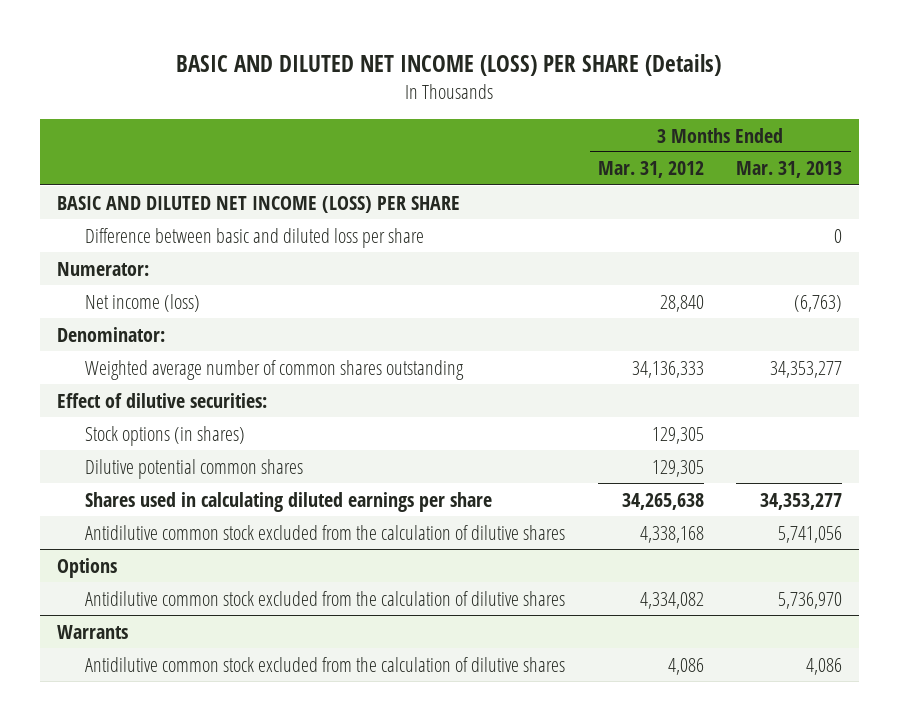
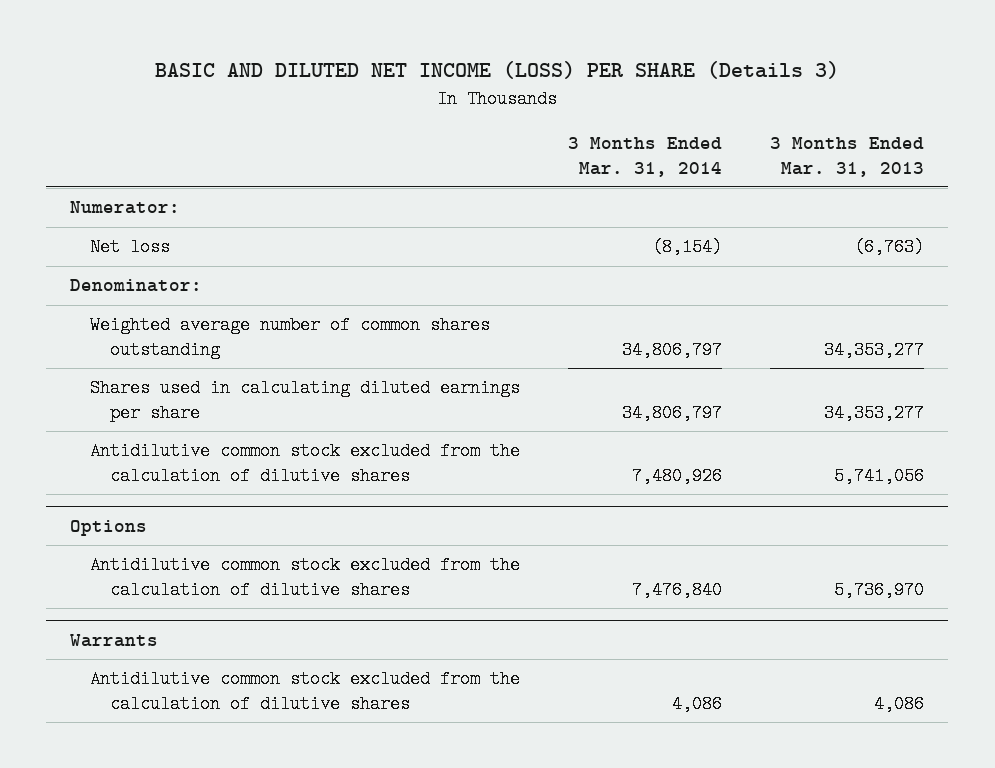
[176,53,722,76] BASIC AND DILUTED NET INCOME (LOSS) PER SHARE (Details) -> [155,61,840,80] BASIC AND DILUTED NET INCOME (LOSS) PER SHARE (Details 3)
[597,161,704,179] Mar. 31, 2012 -> none
none -> [568,136,723,177] 3 Months Ended Mar. 31, 2014
[56,195,460,213] BASIC AND DILUTED NET INCOME (LOSS) PER SHARE -> none
[85,227,425,248] Difference between basic and diluted loss per share -> none
[85,293,201,312] Net income (loss) -> [90,238,171,257] Net loss
[56,392,267,408] Effect of dilutive securities: -> none
[85,425,246,446] Stock options (in shares) -> none
[85,458,304,479] Dilutive potential common shares -> none

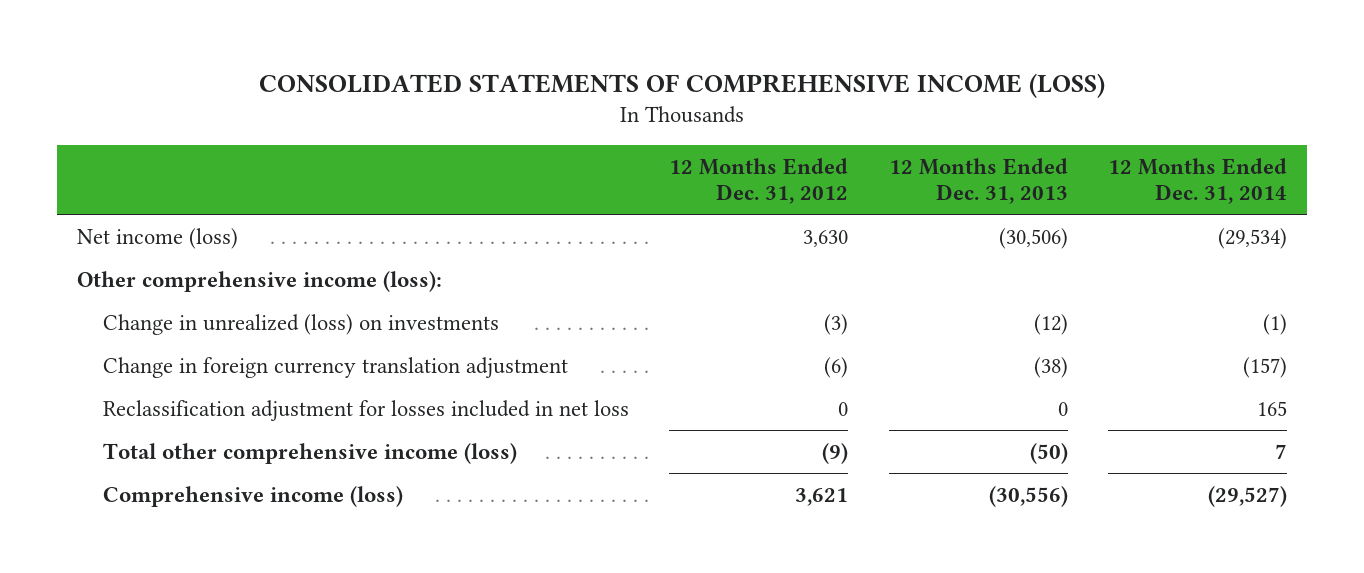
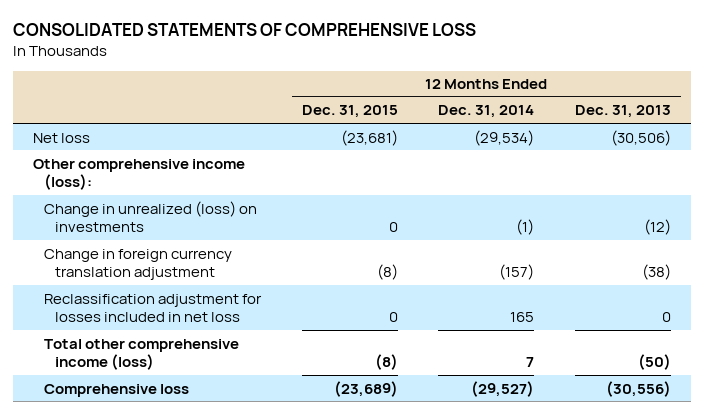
[258,72,1105,98] CONSOLIDATED STATEMENTS OF COMPREHENSIVE INCOME (LOSS) -> [12,22,476,36] CONSOLIDATED STATEMENTS OF COMPREHENSIVE LOSS
[669,157,849,205] 12 Months Ended Dec. 31, 2012 -> none
none -> [301,105,398,119] Dec. 31, 2015
[76,227,238,249] Net income (loss) -> [33,132,91,143] Net loss
[103,485,404,507] Comprehensive income (loss) -> [44,383,190,397] Comprehensive loss

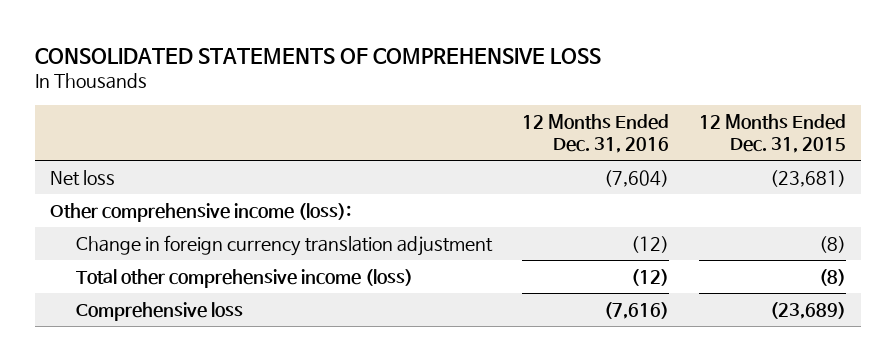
[438,105,535,119] Dec. 31, 2014 -> none
[575,105,672,119] Dec. 31, 2013 -> none
none -> [522,114,670,153] 12 Months Ended Dec. 31, 2016
[44,200,258,232] Change in unrealized (loss) on investments -> none
[44,293,263,322] Reclassification adjustment for losses included in net loss -> none

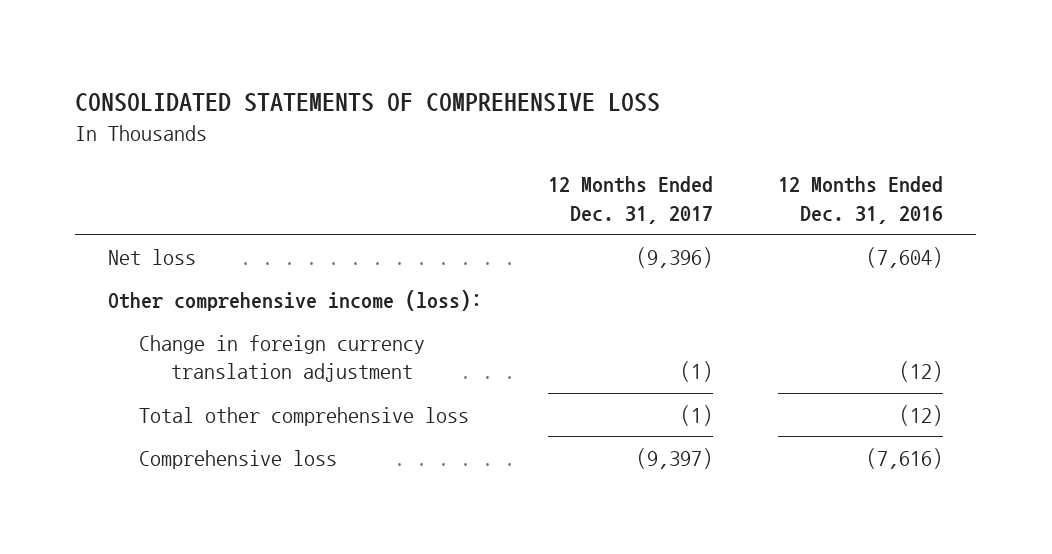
[699,114,847,153] 12 Months Ended Dec. 31, 2015 -> none
none -> [547,175,713,224] 12 Months Ended Dec. 31, 2017
[75,269,413,289] Total other comprehensive income (loss) -> [139,406,470,426] Total other comprehensive loss

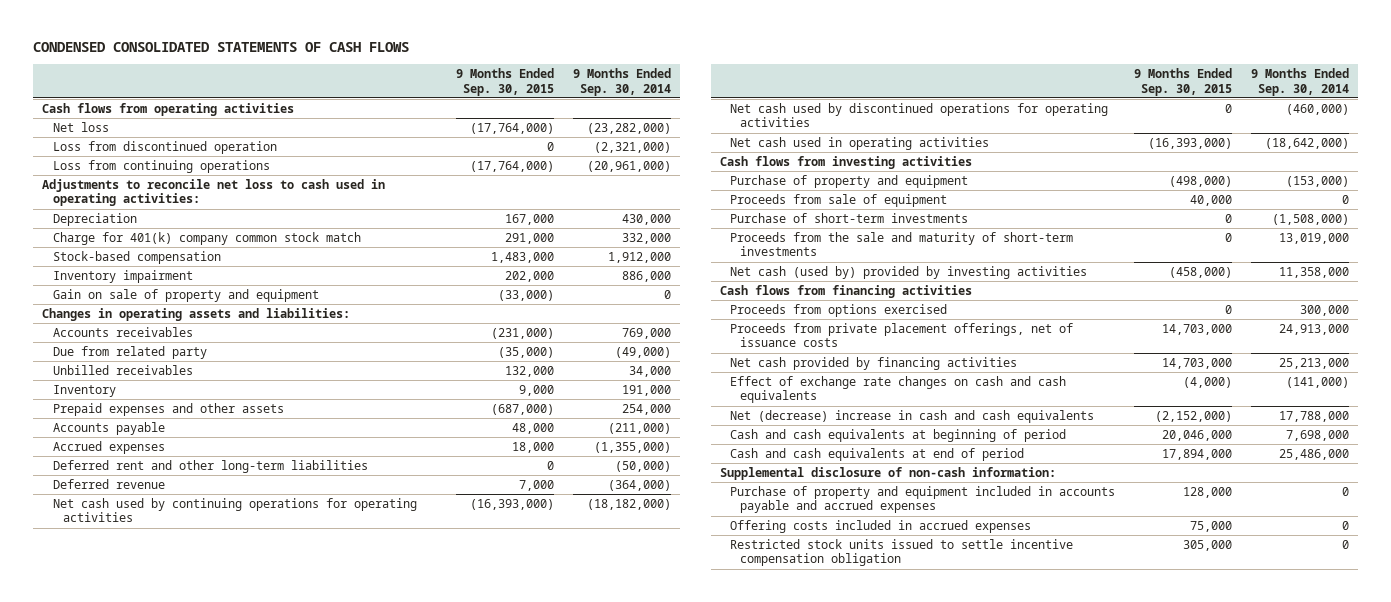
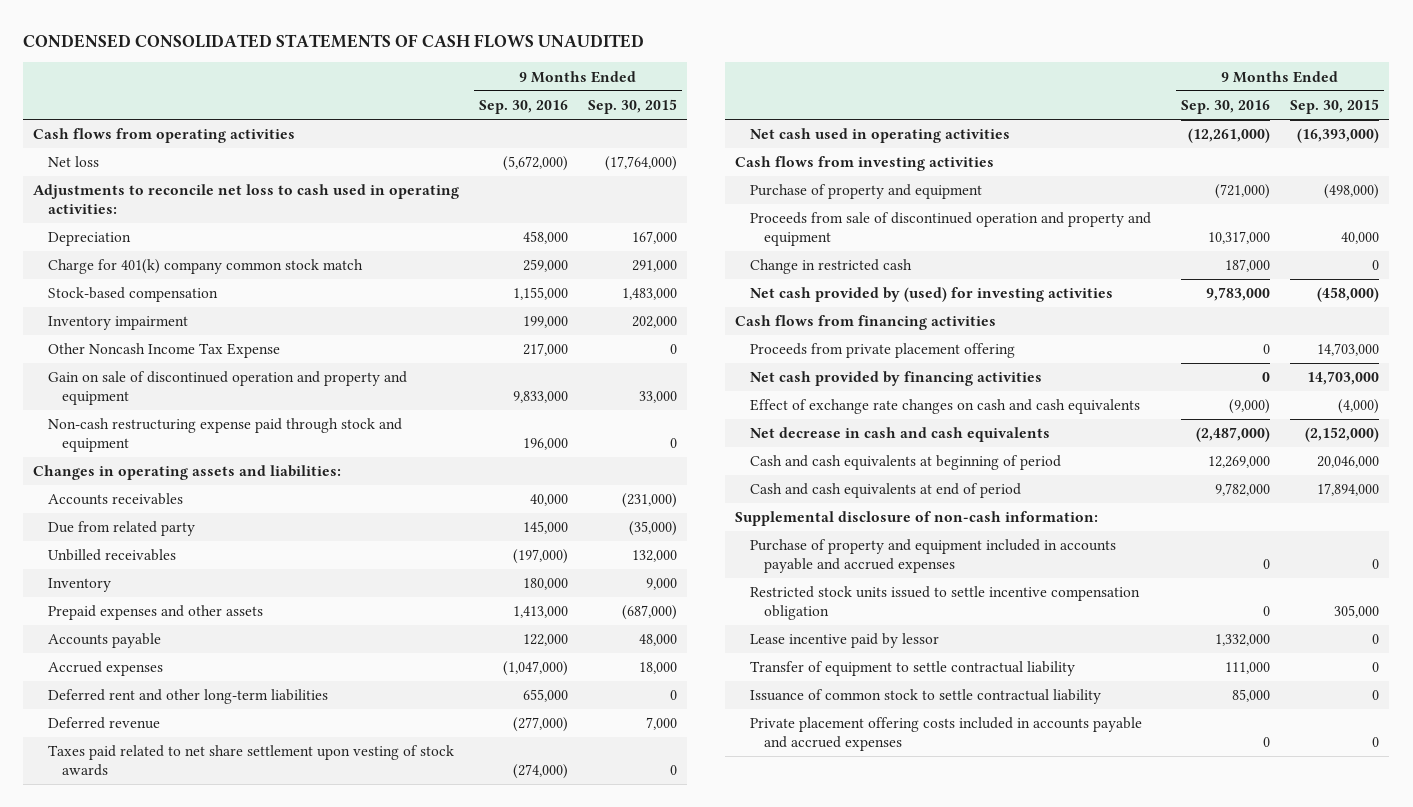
[33,41,410,52] CONDENSED CONSOLIDATED STATEMENTS OF CASH FLOWS -> [23,34,645,49] CONDENSED CONSOLIDATED STATEMENTS OF CASH FLOWS UNAUDITED
[572,68,671,96] 9 Months Ended Sep. 30, 2014 -> none
none -> [479,99,569,114] Sep. 30, 2016
[52,140,277,154] Loss from discontinued operation -> none
[52,159,270,173] Loss from continuing operations -> none
none -> [47,343,280,359] Other Noncash Income Tax Expense
[52,288,319,302] Gain on sale of property and equipment -> [47,371,407,406] Gain on sale of discontinued operation and property and equipment
[498,289,555,301] (33,000) -> [639,391,678,404] 33,000
none -> [47,418,402,453] Non-cash restructuring expense paid through stock and equipment
[52,497,417,523] Net cash used by continuing operations for operating activities -> none
[730,102,1109,128] Net cash used by discontinued operations for operating activities -> none
none -> [47,745,454,777] Taxes paid related to net share settlement upon vesting of stock awards
[730,212,969,223] Purchase of short-term investments -> none
[730,231,1074,257] Proceeds from the sale and maturity of short-term investments -> none
[730,193,948,207] Proceeds from sale of equipment -> [749,212,1151,247] Proceeds from sale of discontinued operation and property and equipment
none -> [749,259,912,275] Change in restricted cash
[730,265,1088,279] Net cash (used by) provided by investing activities -> [749,287,1113,303] Net cash provided by (used) for investing activities
[730,303,948,317] Proceeds from options exercised -> none
[730,322,1074,348] Proceeds from private placement offerings, net of issuance costs -> [749,343,1015,359] Proceeds from private placement offering
[730,409,1095,423] Net (decrease) increase in cash and cash equivalents -> [749,427,1050,443] Net decrease in cash and cash equivalents
[730,519,1032,533] Offering costs included in accrued expenses -> none
[1182,486,1232,498] 128,000 -> [1372,559,1380,570] 0
none -> [749,633,939,649] Lease incentive paid by lessor
none -> [749,661,1075,677] Transfer of equipment to settle contractual liability
none -> [749,689,1101,705] Issuance of common stock to settle contractual liability
none -> [749,717,1142,752] Private placement offering costs included in accounts payable and accrued expenses

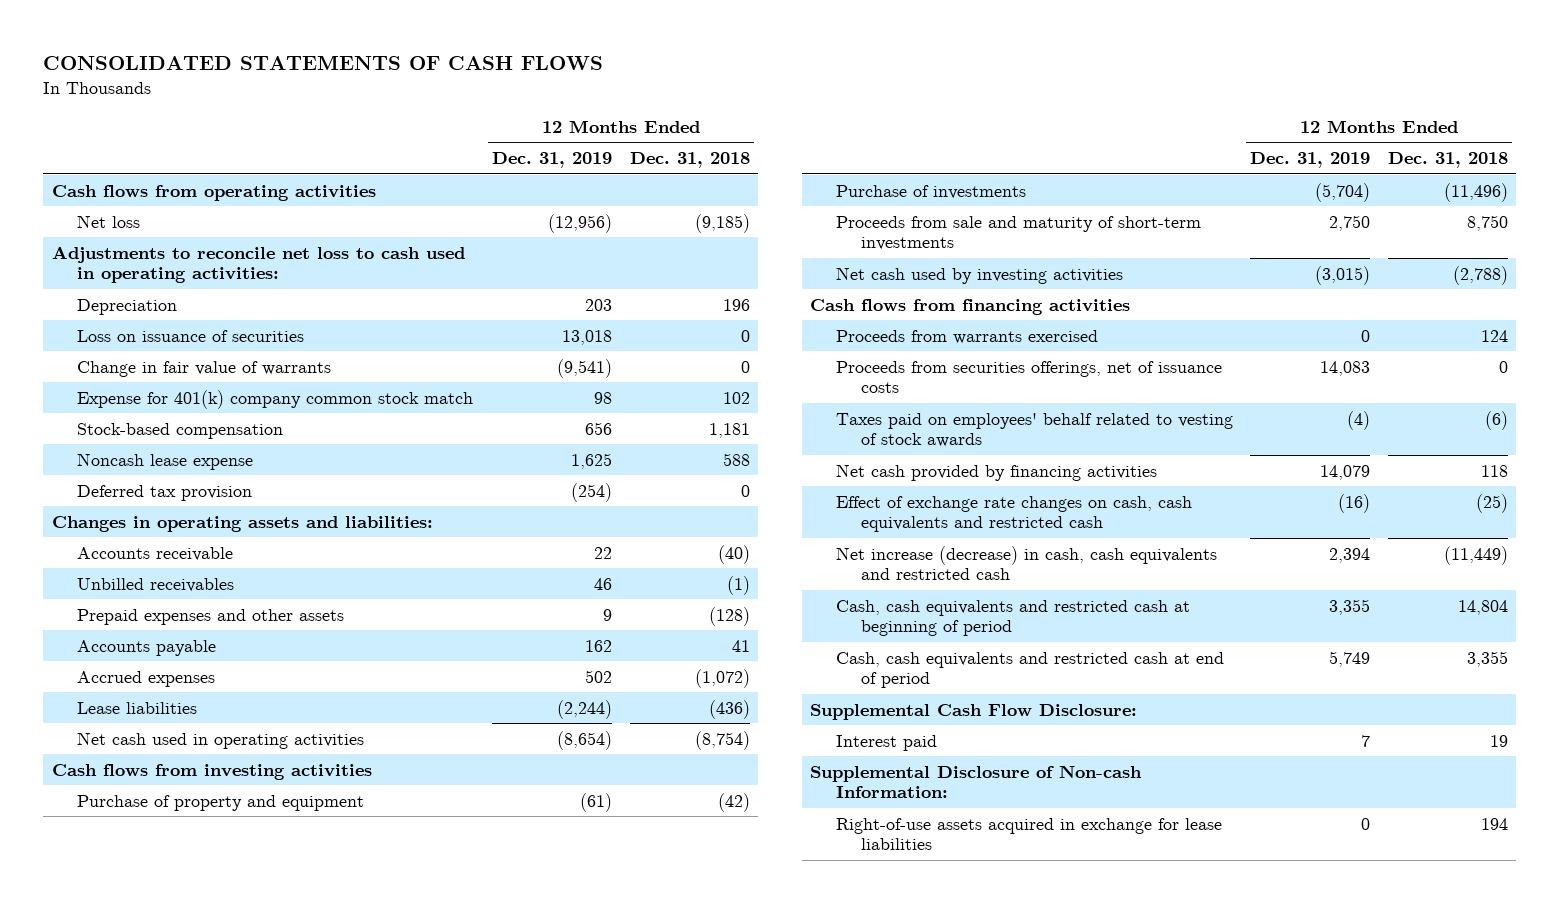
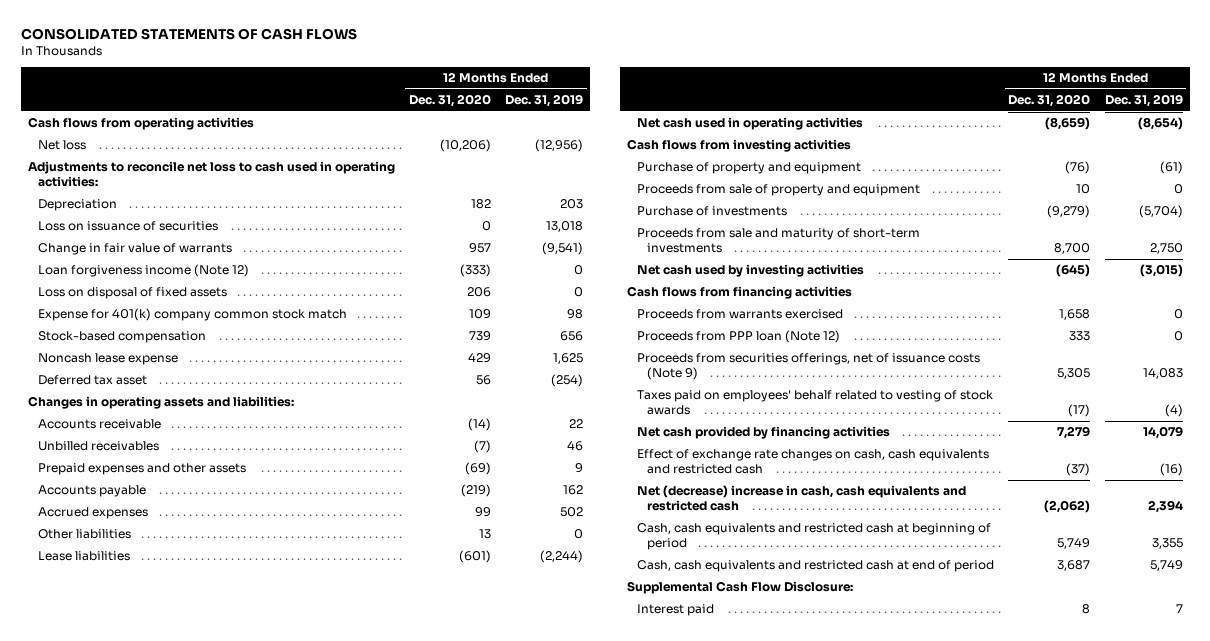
[629,151,750,168] Dec. 31, 2018 -> none
none -> [408,94,491,108] Dec. 31, 2020
none -> [37,264,249,278] Loan forgiveness income (Note 12)
none -> [37,287,227,300] Loss on disposal of fixed assets
[77,484,253,501] Deferred tax provision -> [37,375,147,386] Deferred tax asset
none -> [37,529,131,540] Other liabilities
none -> [637,184,921,197] Proceeds from sale of property and equipment
none -> [637,330,841,344] Proceeds from PPP loan (Note 12)
[835,360,1222,393] Proceeds from securities offerings, net of issuance costs -> [637,353,981,381] Proceeds from securities offerings, net of issuance costs (Note 9)
[835,545,1217,580] Net increase (decrease) in cash, cash equivalents and restricted cash -> [637,485,967,512] Net (decrease) increase in cash, cash equivalents and restricted cash
[810,764,1143,798] Supplemental Disclosure of Non-cash Information: -> none
[835,817,1222,850] Right-of-use assets acquired in exchange for lease liabilities -> none

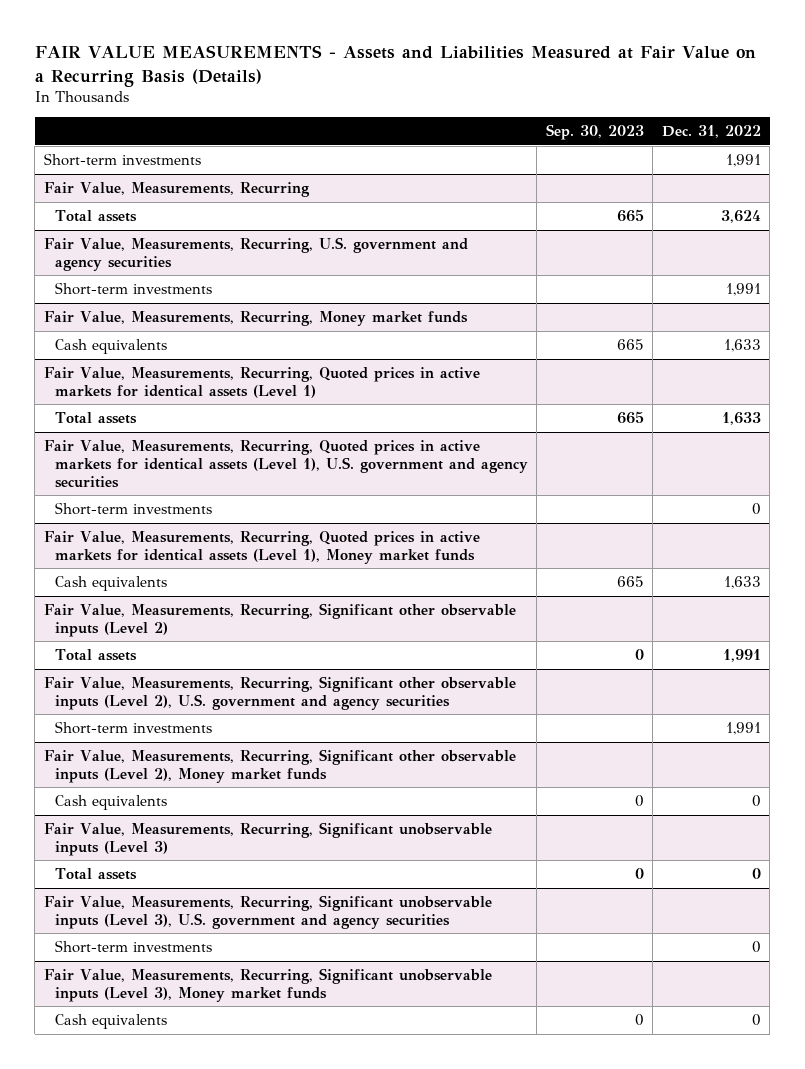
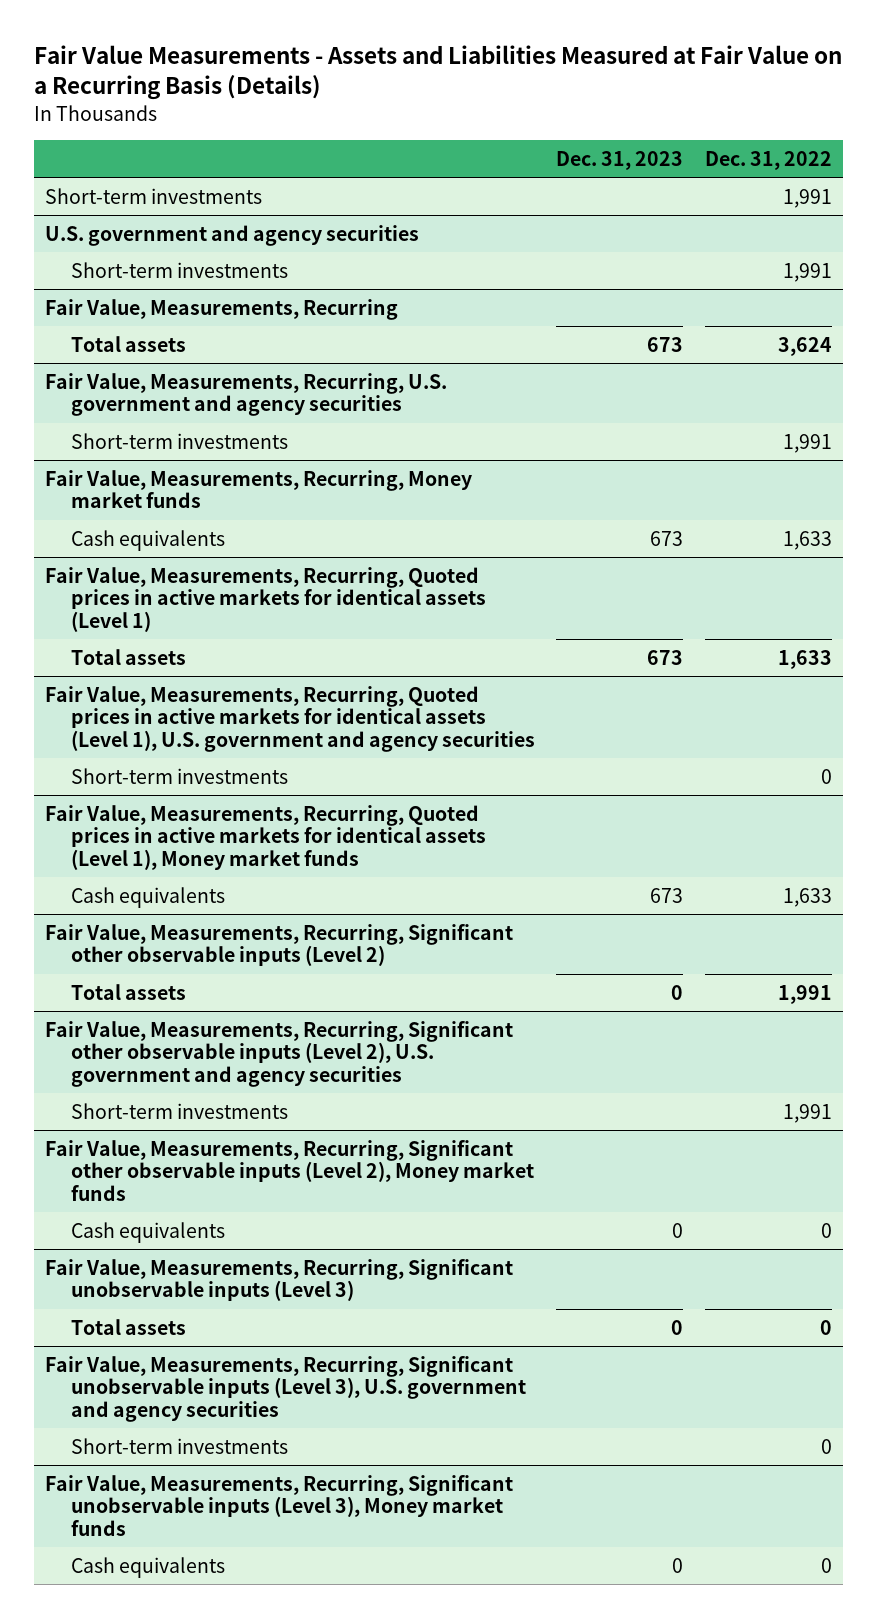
[34,45,756,87] FAIR VALUE MEASUREMENTS - Assets and Liabilities Measured at Fair Value on a Recurring Basis (Details) -> [34,45,843,101] Fair Value Measurements - Assets and Liabilities Measured at Fair Value on a Recurring Basis (Details)
[545,124,644,141] Sep. 30, 2023 -> none
none -> [556,150,684,170] Dec. 31, 2023
none -> [45,224,420,246] U.S. government and agency securities
none -> [70,261,288,278] Short-term investments

